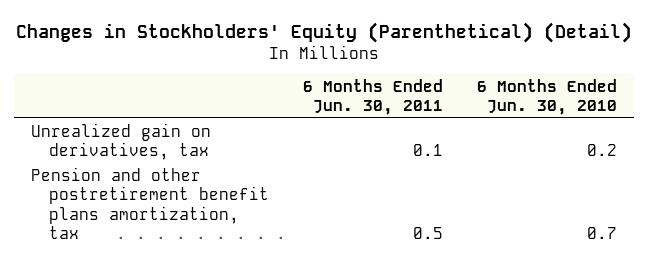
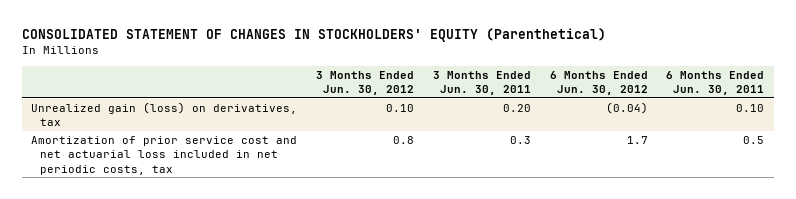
[16,21,633,43] Changes in Stockholders' Equity (Parenthetical) (Detail) -> [22,28,607,43] CONSOLIDATED STATEMENT OF CHANGES IN STOCKHOLDERS' EQUITY (Parenthetical)
[477,78,618,116] 6 Months Ended Jun. 30, 2010 -> none
none -> [316,70,415,95] 3 Months Ended Jun. 30, 2012
none -> [432,70,531,95] 3 Months Ended Jun. 30, 2011
none -> [549,70,648,95] 6 Months Ended Jun. 30, 2012
[30,122,211,161] Unrealized gain on derivatives, tax -> [31,101,298,127] Unrealized gain (loss) on derivatives, tax
[413,144,444,157] 0.1 -> [736,103,765,112] 0.10
[30,166,270,240] Pension and other postretirement benefit plans amortization, tax -> [31,135,298,175] Amortization of prior service cost and net actuarial loss included in net periodic costs, tax

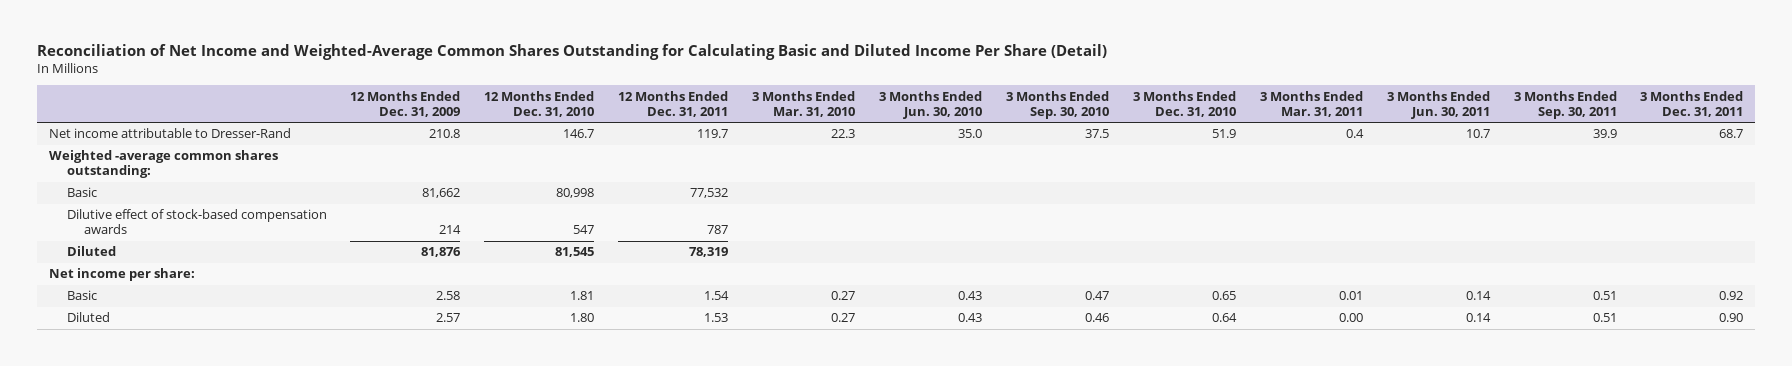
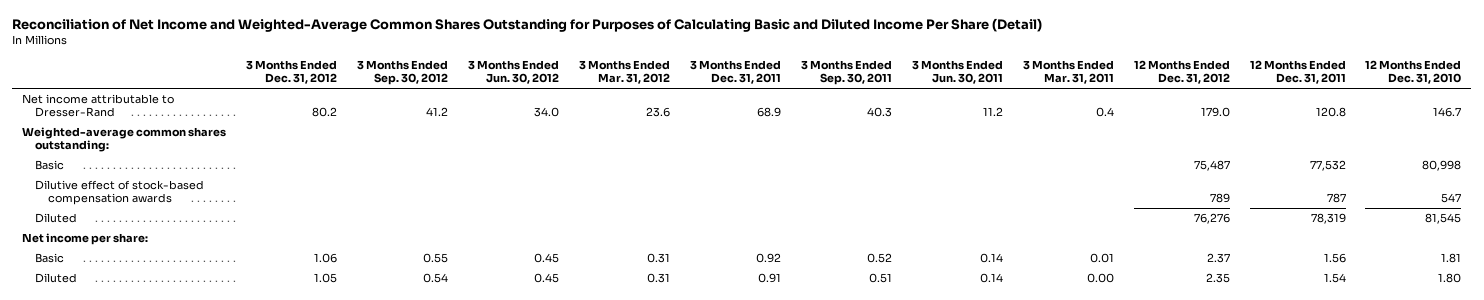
[36,44,1107,61] Reconciliation of Net Income and Weighted-Average Common Shares Outstanding for Calculating Basic and Diluted Income Per Share (Detail) -> [12,18,1043,33] Reconciliation of Net Income and Weighted-Average Common Shares Outstanding for Purposes of Calculating Basic and Diluted Income Per Share (Detail)
[350,90,461,117] 12 Months Ended Dec. 31, 2009 -> none
[752,90,856,117] 3 Months Ended Mar. 31, 2010 -> none
[879,90,983,119] 3 Months Ended Jun. 30, 2010 -> none
[1005,90,1109,119] 3 Months Ended Sep. 30, 2010 -> none
[1132,90,1236,117] 3 Months Ended Dec. 31, 2010 -> none
none -> [245,60,337,85] 3 Months Ended Dec. 31, 2012
none -> [356,60,448,86] 3 Months Ended Sep. 30, 2012
none -> [467,60,559,85] 3 Months Ended Jun. 30, 2012
none -> [578,60,670,85] 3 Months Ended Mar. 31, 2012
none -> [1133,60,1230,85] 12 Months Ended Dec. 31, 2012
[697,129,729,139] 119.7 -> [1315,107,1346,118] 120.8
[1465,129,1490,139] 10.7 -> [982,107,1003,117] 11.2
[1592,129,1617,139] 39.9 -> [866,107,892,118] 40.3
[1719,129,1744,139] 68.7 -> [756,107,781,118] 68.9
[48,150,278,179] Weighted -average common shares outstanding: -> [22,127,227,153] Weighted-average common shares outstanding:
[704,291,730,301] 1.54 -> [1323,253,1346,264] 1.56
[1592,291,1617,301] 0.51 -> [866,253,892,264] 0.52
[704,313,729,323] 1.53 -> [1323,273,1346,284] 1.54
[1719,313,1744,323] 0.90 -> [757,273,781,284] 0.91

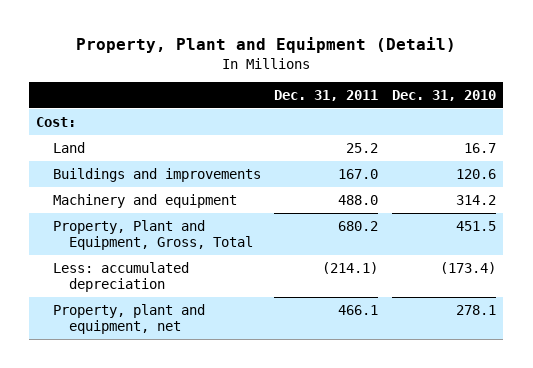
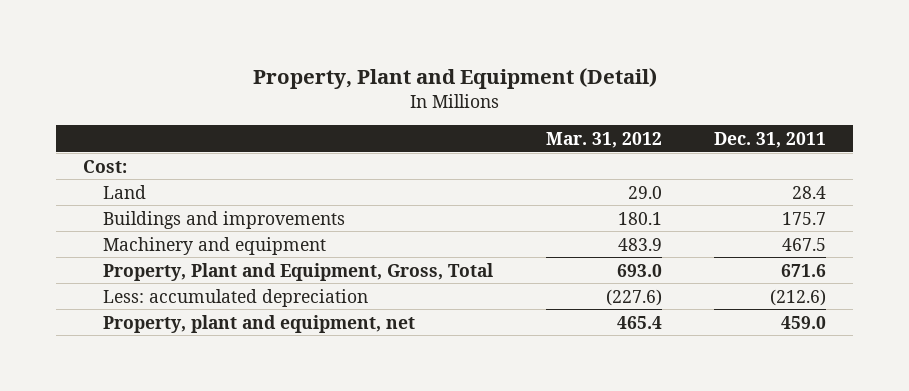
[392,89,497,101] Dec. 31, 2010 -> none
none -> [545,132,662,149] Mar. 31, 2012
[346,142,379,153] 25.2 -> [792,185,827,199] 28.4
[338,168,379,179] 167.0 -> [782,211,827,225] 175.7
[338,194,379,205] 488.0 -> [782,237,827,251] 467.5
[338,220,379,231] 680.2 -> [781,263,827,277] 671.6
[322,261,379,274] (214.1) -> [770,288,827,306] (212.6)
[338,304,379,315] 466.1 -> [781,315,827,329] 459.0

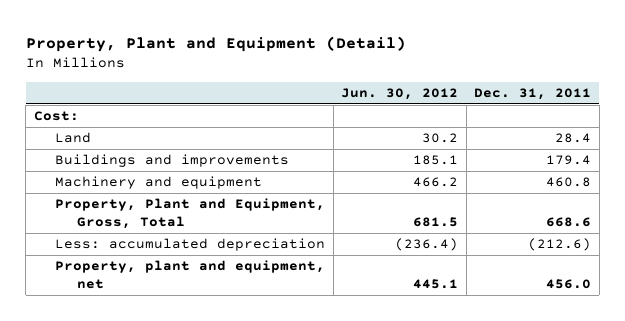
[545,132,662,149] Mar. 31, 2012 -> none
none -> [341,88,459,101] Jun. 30, 2012
[782,211,827,225] 175.7 -> [546,155,592,166] 179.4
[782,237,827,251] 467.5 -> [546,177,592,188] 460.8
[781,263,827,277] 671.6 -> [546,217,592,228] 668.6
[781,315,827,329] 459.0 -> [546,279,592,290] 456.0

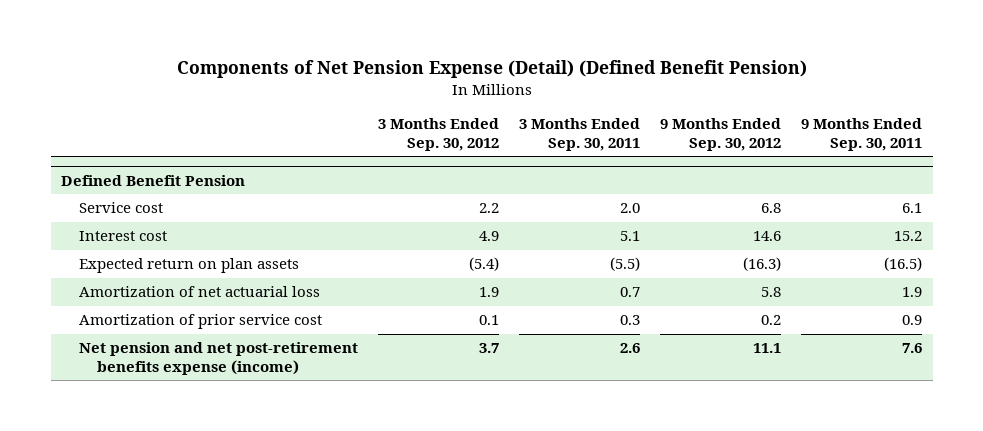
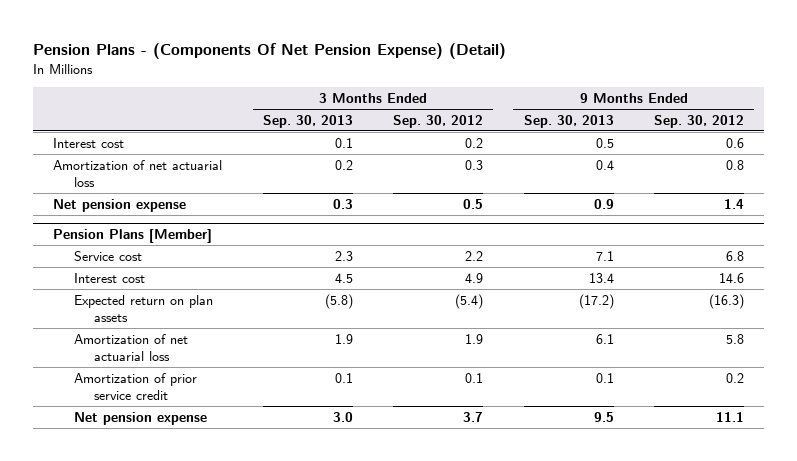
[176,60,807,79] Components of Net Pension Expense (Detail) (Defined Benefit Pension) -> [32,42,506,59] Pension Plans - (Components Of Net Pension Expense) (Detail)
[519,118,641,151] 3 Months Ended Sep. 30, 2011 -> none
[801,118,923,151] 9 Months Ended Sep. 30, 2011 -> none
none -> [262,114,353,128] Sep. 30, 2013
none -> [523,114,614,128] Sep. 30, 2013
[60,174,245,186] Defined Benefit Pension -> none
none -> [53,137,125,148] Interest cost
none -> [53,159,223,188] Amortization of net actuarial loss
none -> [53,198,187,212] Net pension expense
none -> [53,229,213,244] Pension Plans [Member]
[78,314,322,330] Amortization of prior service cost -> [73,372,197,401] Amortization of prior service credit
[78,342,358,375] Net pension and net post-retirement benefits expense (income) -> [73,411,207,425] Net pension expense

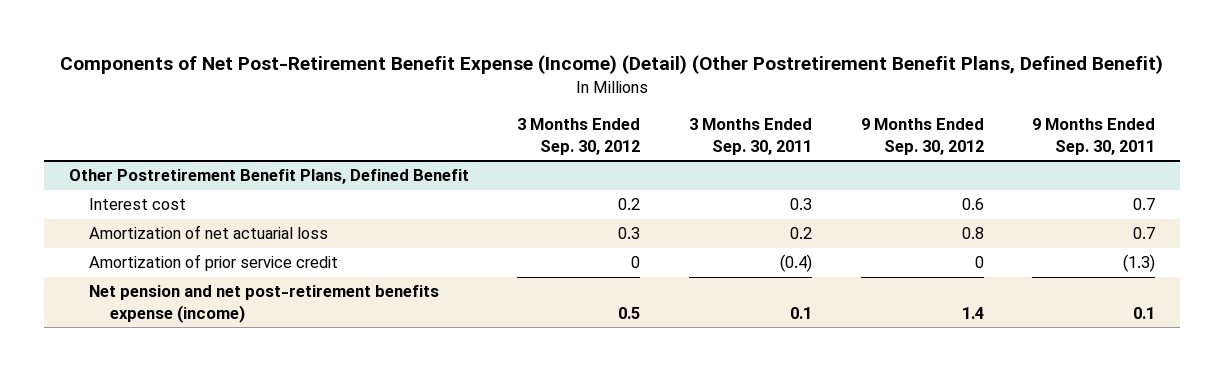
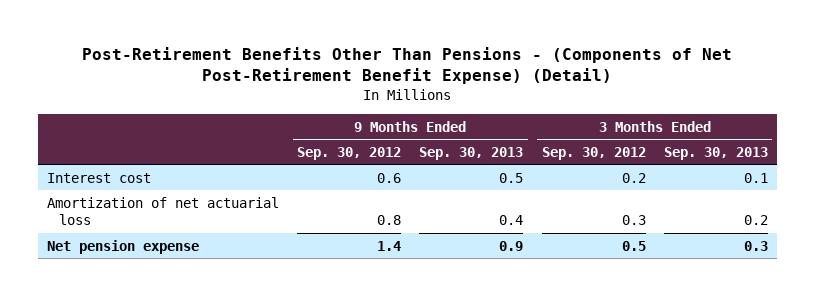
[60,55,1164,75] Components of Net Post-Retirement Benefit Expense (Income) (Detail) (Other Postretirement Benefit Plans, Defined Benefit) -> [82,46,733,85] Post-Retirement Benefits Other Than Pensions - (Components of Net Post-Retirement Benefit Expense) (Detail)
[689,117,813,155] 3 Months Ended Sep. 30, 2011 -> none
[1032,117,1156,155] 9 Months Ended Sep. 30, 2011 -> none
none -> [419,146,524,160] Sep. 30, 2013
none -> [663,146,768,160] Sep. 30, 2013
[68,169,469,185] Other Postretirement Benefit Plans, Defined Benefit -> none
[89,254,339,272] Amortization of prior service credit -> none
[89,285,440,323] Net pension and net post-retirement benefits expense (income) -> [47,239,200,254] Net pension expense

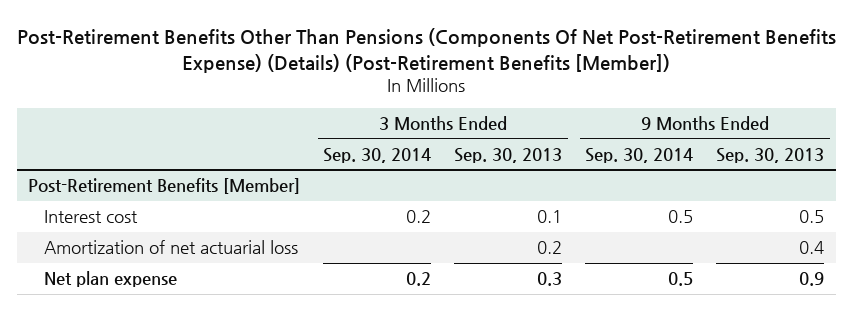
[82,46,733,85] Post-Retirement Benefits Other Than Pensions - (Components of Net Post-Retirement Benefit Expense) (Detail) -> [17,27,837,73] Post-Retirement Benefits Other Than Pensions (Components Of Net Post-Retirement Benefits Expense) (Details) (Post-Retirement Benefits [Member])
[297,146,402,160] Sep. 30, 2012 -> none
[541,146,646,160] Sep. 30, 2012 -> none
none -> [323,147,432,163] Sep. 30, 2014
none -> [585,147,694,163] Sep. 30, 2014
none -> [28,178,301,195] Post-Retirement Benefits [Member]
[47,239,200,254] Net pension expense -> [44,271,178,288] Net plan expense

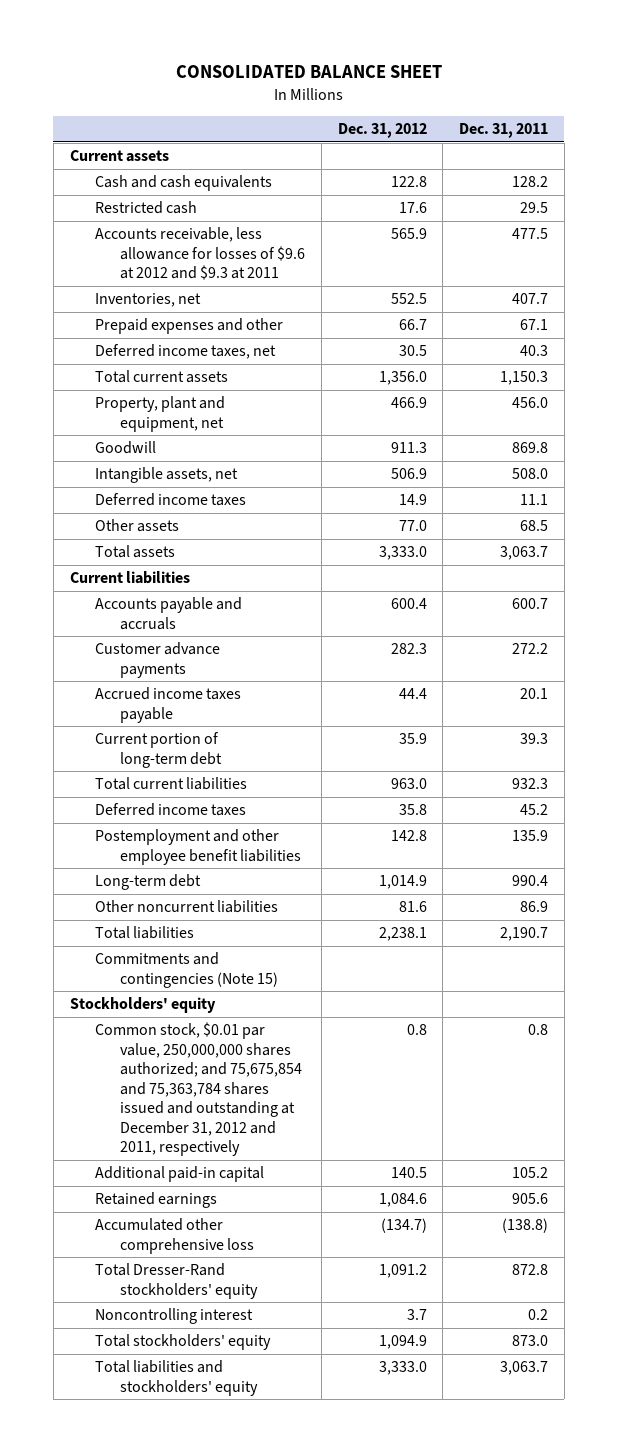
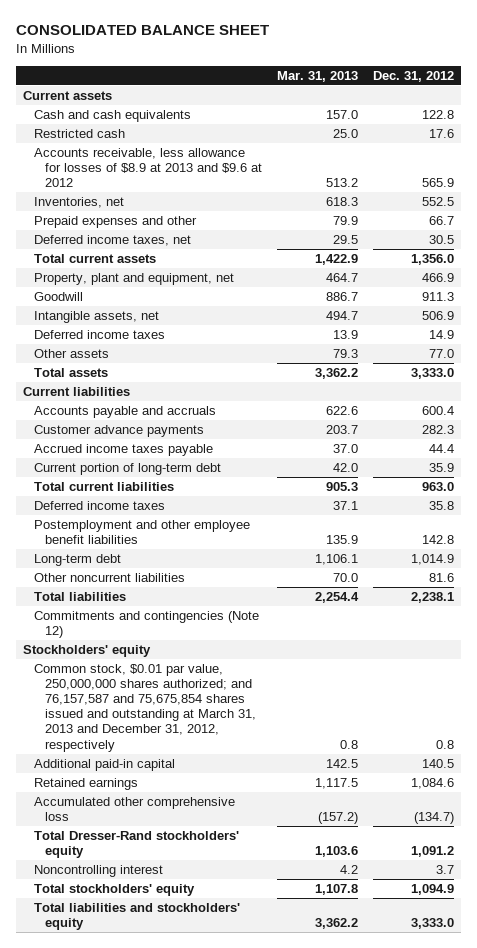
[459,123,549,139] Dec. 31, 2011 -> none
none -> [276,70,358,82] Mar. 31, 2013
[95,227,306,281] Accounts receivable, less allowance for losses of $9.6 at 2012 and $9.3 at 2011 -> [33,147,262,188] Accounts receivable, less allowance for losses of $8.9 at 2013 and $9.6 at 2012
[95,952,279,988] Commitments and contingencies (Note 15) -> [33,610,259,639] Commitments and contingencies (Note 12)
[95,1022,303,1157] Common stock, $0.01 par value, 250,000,000 shares authorized; and 75,675,854 and 75,363,784 shares issued and outstanding at December 31, 2012 and 2011, respectively -> [33,663,256,752] Common stock, $0.01 par value, 250,000,000 shares authorized; and 76,157,587 and 75,675,854 shares issued and outstanding at March 31, 2013 and December 31, 2012, respectively

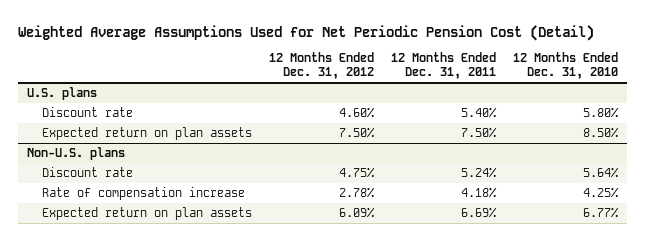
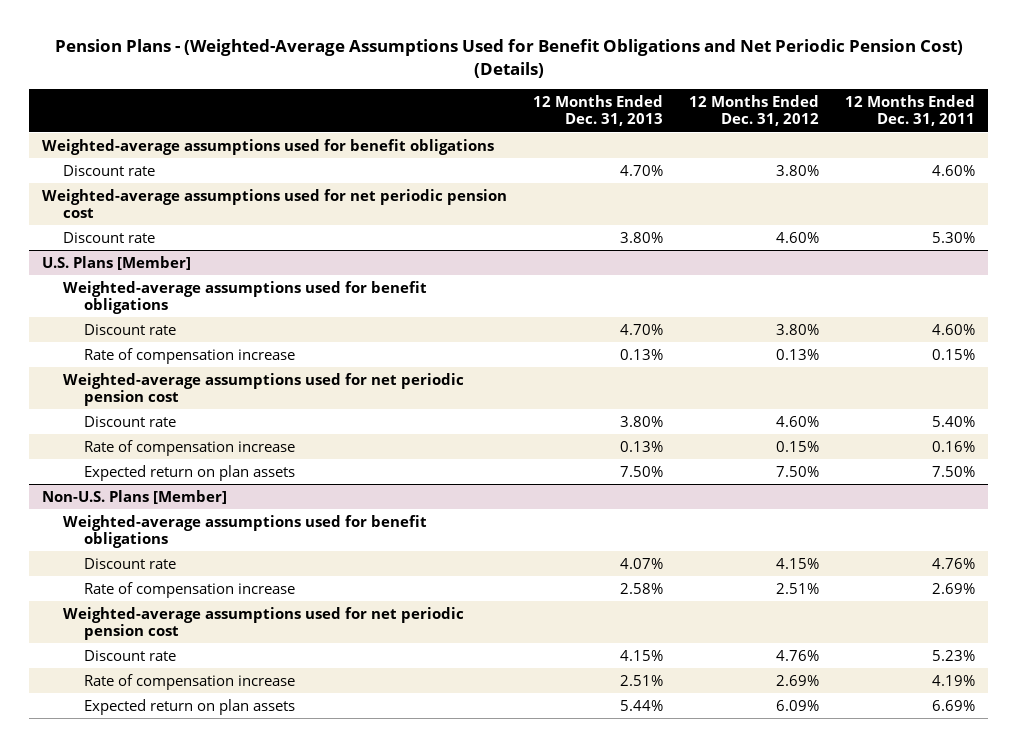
[18,24,595,41] Weighted Average Assumptions Used for Net Periodic Pension Cost (Detail) -> [54,39,963,78] Pension Plans - (Weighted-Average Assumptions Used for Benefit Obligations and Net Periodic Pension Cost) (Details)
[513,52,619,80] 12 Months Ended Dec. 31, 2010 -> none
none -> [533,95,664,127] 12 Months Ended Dec. 31, 2013
none -> [42,138,495,155] Weighted-average assumptions used for benefit obligations
none -> [63,164,156,176] Discount rate
none -> [42,188,508,218] Weighted-average assumptions used for net periodic pension cost
none -> [63,231,156,243] Discount rate
[26,87,97,101] U.S. plans -> [42,255,192,270] U.S. Plans [Member]
none -> [63,280,428,314] Weighted-average assumptions used for benefit obligations
none -> [83,323,176,335] Discount rate
none -> [83,347,295,364] Rate of compensation increase
none -> [63,372,465,406] Weighted-average assumptions used for net periodic pension cost
none -> [83,439,295,456] Rate of compensation increase
[26,147,125,161] Non-U.S. plans -> [42,489,228,504] Non-U.S. Plans [Member]
none -> [63,514,428,548] Weighted-average assumptions used for benefit obligations
[339,167,376,179] 4.75% -> [776,557,820,569] 4.15%
[461,167,498,179] 5.24% -> [931,557,975,569] 4.76%
[339,187,376,199] 2.78% -> [776,582,820,594] 2.51%
[461,187,498,199] 4.18% -> [931,582,975,594] 2.69%
none -> [63,606,465,640] Weighted-average assumptions used for net periodic pension cost
none -> [83,649,176,661] Discount rate
none -> [83,673,295,690] Rate of compensation increase

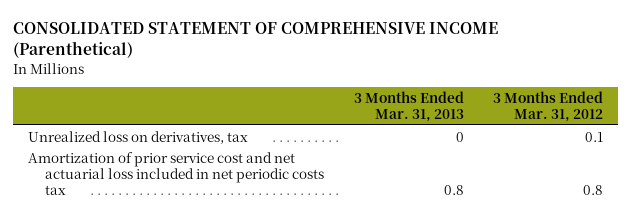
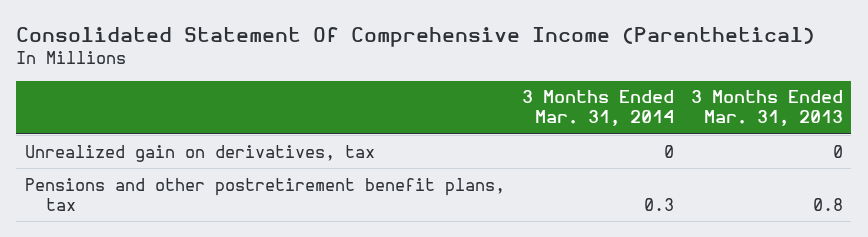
[12,21,498,59] CONSOLIDATED STATEMENT OF COMPREHENSIVE INCOME (Parenthetical) -> [16,26,816,47] Consolidated Statement Of Comprehensive Income (Parenthetical)
[493,90,604,122] 3 Months Ended Mar. 31, 2012 -> none
none -> [521,90,674,127] 3 Months Ended Mar. 31, 2014
[27,130,248,144] Unrealized loss on derivatives, tax -> [24,144,375,162] Unrealized gain on derivatives, tax
[27,151,324,195] Amortization of prior service cost and net actuarial loss included in net periodic costs tax -> [24,177,505,211] Pensions and other postretirement benefit plans, tax

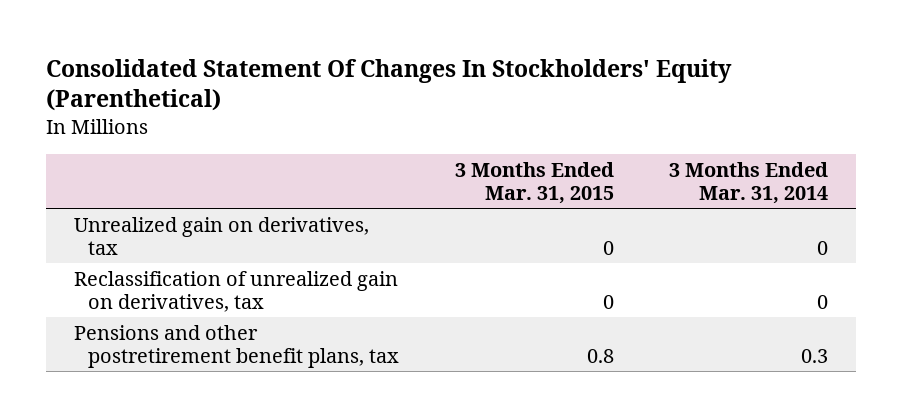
[16,26,816,47] Consolidated Statement Of Comprehensive Income (Parenthetical) -> [45,58,732,112] Consolidated Statement Of Changes In Stockholders' Equity (Parenthetical)
[690,90,843,127] 3 Months Ended Mar. 31, 2013 -> none
none -> [454,161,614,204] 3 Months Ended Mar. 31, 2015
none -> [73,270,398,312] Reclassification of unrealized gain on derivatives, tax

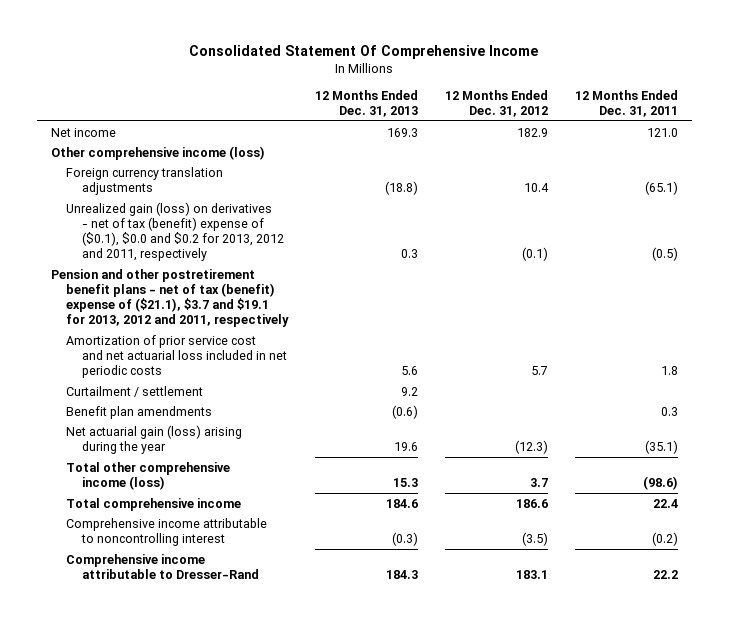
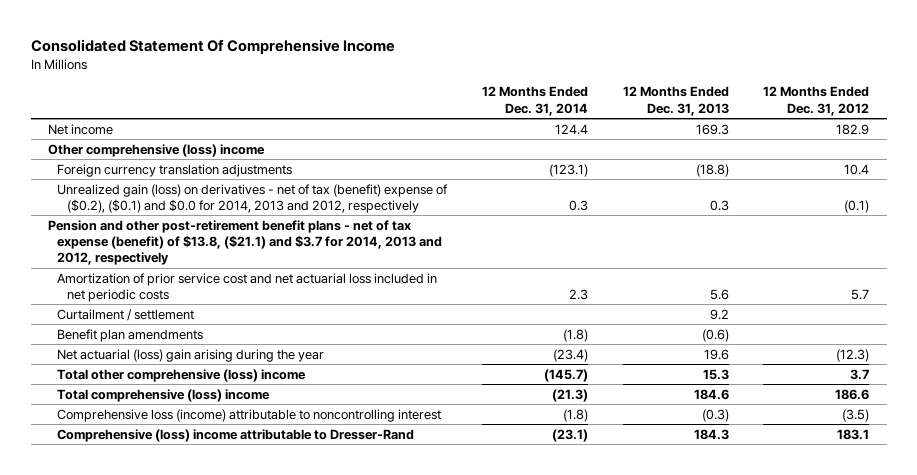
[575,89,679,117] 12 Months Ended Dec. 31, 2011 -> none
none -> [482,86,589,116] 12 Months Ended Dec. 31, 2014
[50,145,265,160] Other comprehensive income (loss) -> [47,143,265,157] Other comprehensive (loss) income
[66,201,285,261] Unrealized gain (loss) on derivatives - net of tax (benefit) expense of ($0.1), $0.0 and $0.2 for 2013, 2012 and 2011, respectively -> [57,183,449,214] Unrealized gain (loss) on derivatives - net of tax (benefit) expense of ($0.2), ($0.1) and $0.0 for 2014, 2013 and 2012, respectively
[50,268,290,327] Pension and other postretirement benefit plans - net of tax (benefit) expense of ($21.1), $3.7 and $19.1 for 2013, 2012 and 2011, respectively -> [47,219,443,266] Pension and other post-retirement benefit plans - net of tax expense (benefit) of $13.8, ($21.1) and $3.7 for 2014, 2013 and 2012, respectively
[66,424,243,454] Net actuarial gain (loss) arising during the year -> [57,348,325,362] Net actuarial (loss) gain arising during the year
[66,461,231,490] Total other comprehensive income (loss) -> [57,368,307,382] Total other comprehensive (loss) income
[66,497,242,511] Total comprehensive income -> [57,388,271,402] Total comprehensive (loss) income
[66,517,268,546] Comprehensive income attributable to noncontrolling interest -> [57,408,442,422] Comprehensive loss (income) attributable to noncontrolling interest
[66,553,260,579] Comprehensive income attributable to Dresser-Rand -> [57,428,415,442] Comprehensive (loss) income attributable to Dresser-Rand

